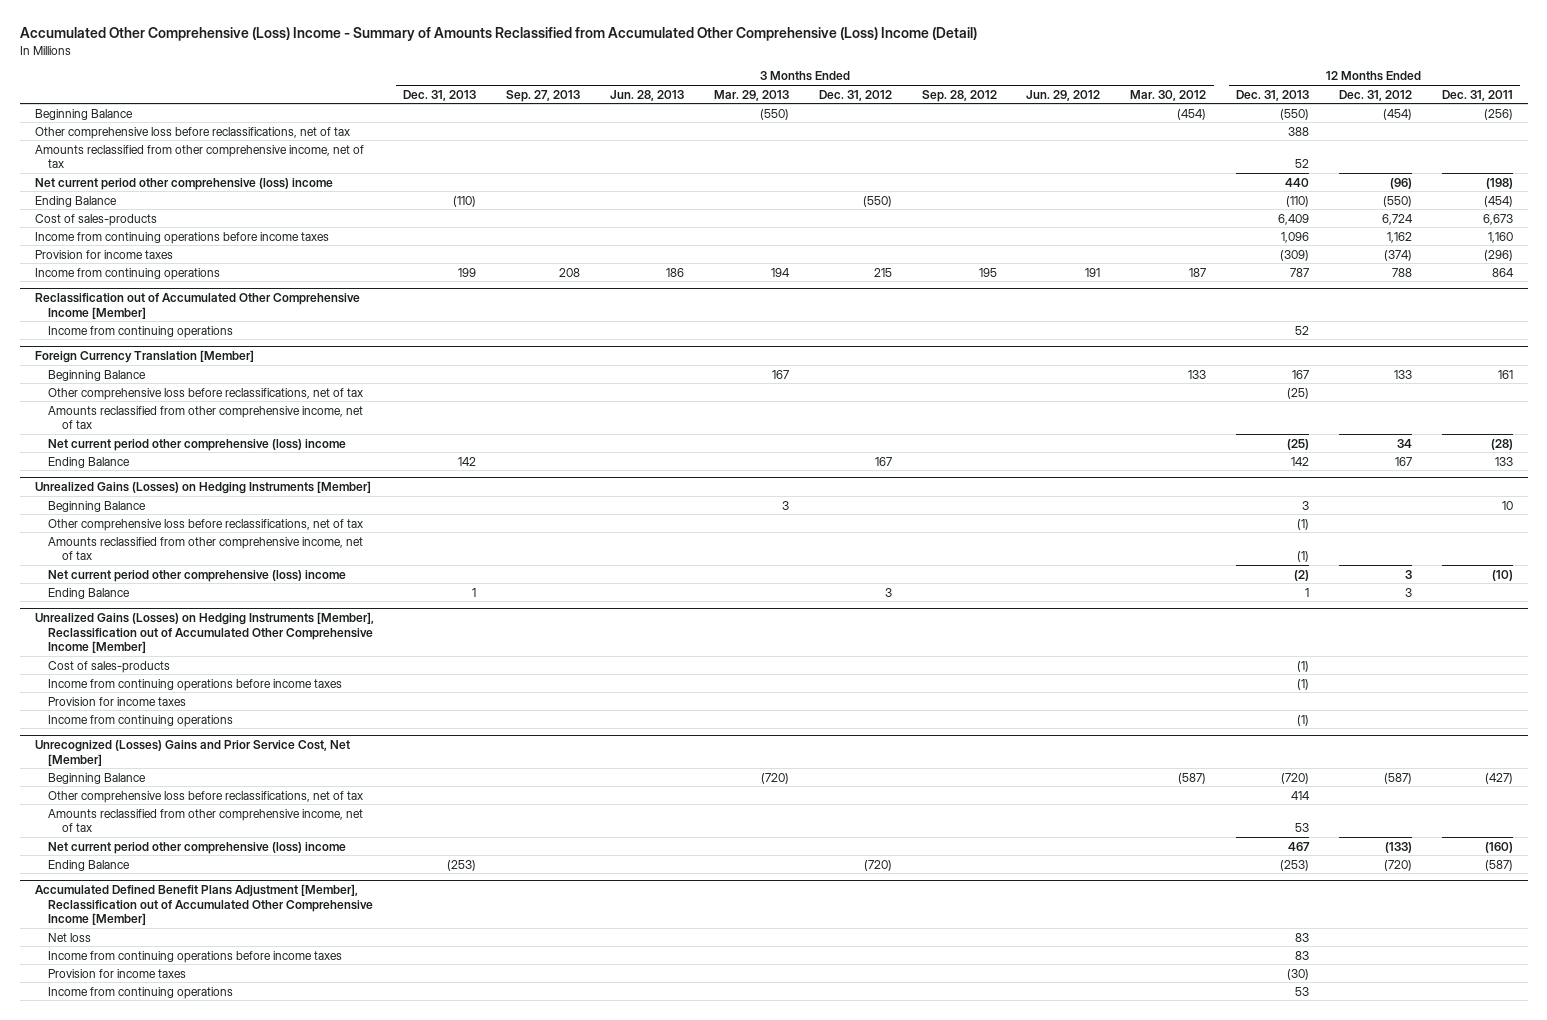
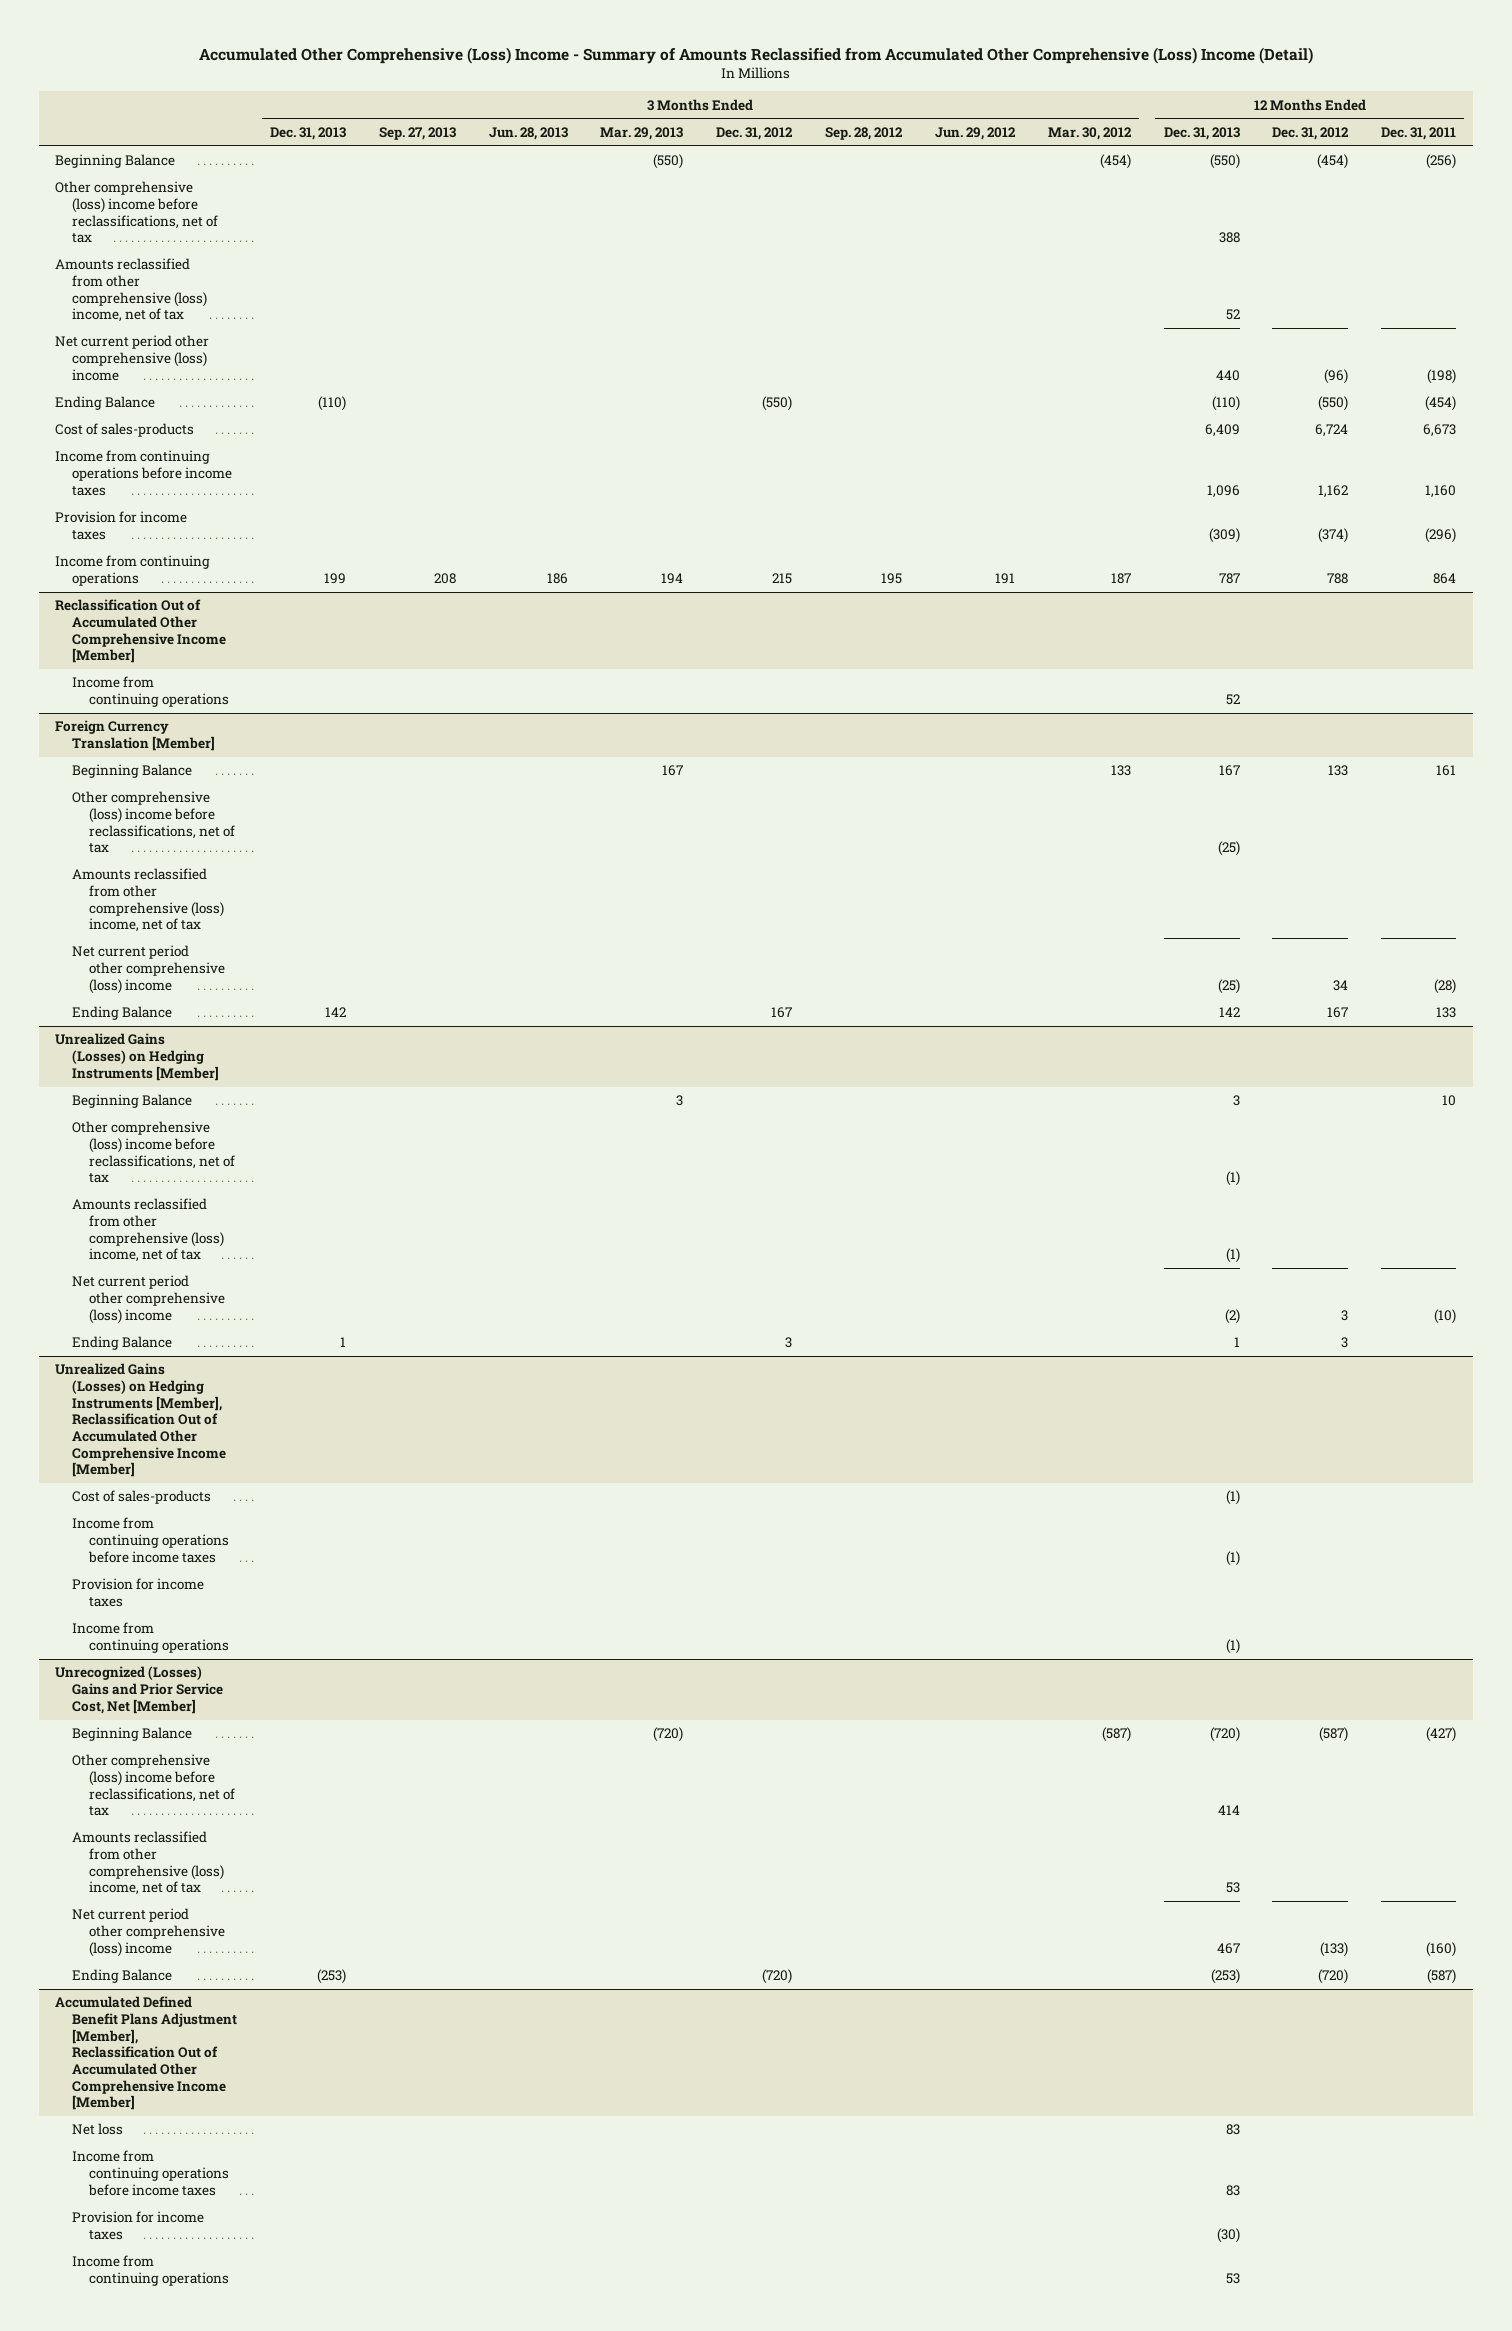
[34,126,350,139] Other comprehensive loss before reclassifications, net of tax -> [55,181,219,244] Other comprehensive (loss) income before reclassifications, net of tax
[34,144,364,169] Amounts reclassified from other comprehensive income, net of tax -> [55,258,208,323] Amounts reclassified from other comprehensive (loss) income, net of tax
[34,292,360,319] Reclassification out of Accumulated Other Comprehensive Income [Member] -> [55,599,227,664] Reclassification Out of Accumulated Other Comprehensive Income [Member]
[48,387,364,400] Other comprehensive loss before reclassifications, net of tax -> [72,791,236,854] Other comprehensive (loss) income before reclassifications, net of tax
[48,405,364,430] Amounts reclassified from other comprehensive income, net of tax -> [72,868,225,933] Amounts reclassified from other comprehensive (loss) income, net of tax
[48,518,364,531] Other comprehensive loss before reclassifications, net of tax -> [72,1121,236,1184] Other comprehensive (loss) income before reclassifications, net of tax
[48,536,364,561] Amounts reclassified from other comprehensive income, net of tax -> [72,1198,225,1263] Amounts reclassified from other comprehensive (loss) income, net of tax
[34,611,374,654] Unrealized Gains (Losses) on Hedging Instruments [Member], Reclassification out of Accumulated Other Comprehensive Income [Member] -> [55,1363,227,1478] Unrealized Gains (Losses) on Hedging Instruments [Member], Reclassification Out of Accumulated Other Comprehensive Income [Member]
[48,790,364,803] Other comprehensive loss before reclassifications, net of tax -> [72,1754,236,1817] Other comprehensive (loss) income before reclassifications, net of tax
[48,808,364,833] Amounts reclassified from other comprehensive income, net of tax -> [72,1831,225,1896] Amounts reclassified from other comprehensive (loss) income, net of tax
[34,883,374,926] Accumulated Defined Benefit Plans Adjustment [Member], Reclassification out of Accumulated Other Comprehensive Income [Member] -> [55,1996,238,2111] Accumulated Defined Benefit Plans Adjustment [Member], Reclassification Out of Accumulated Other Comprehensive Income [Member]

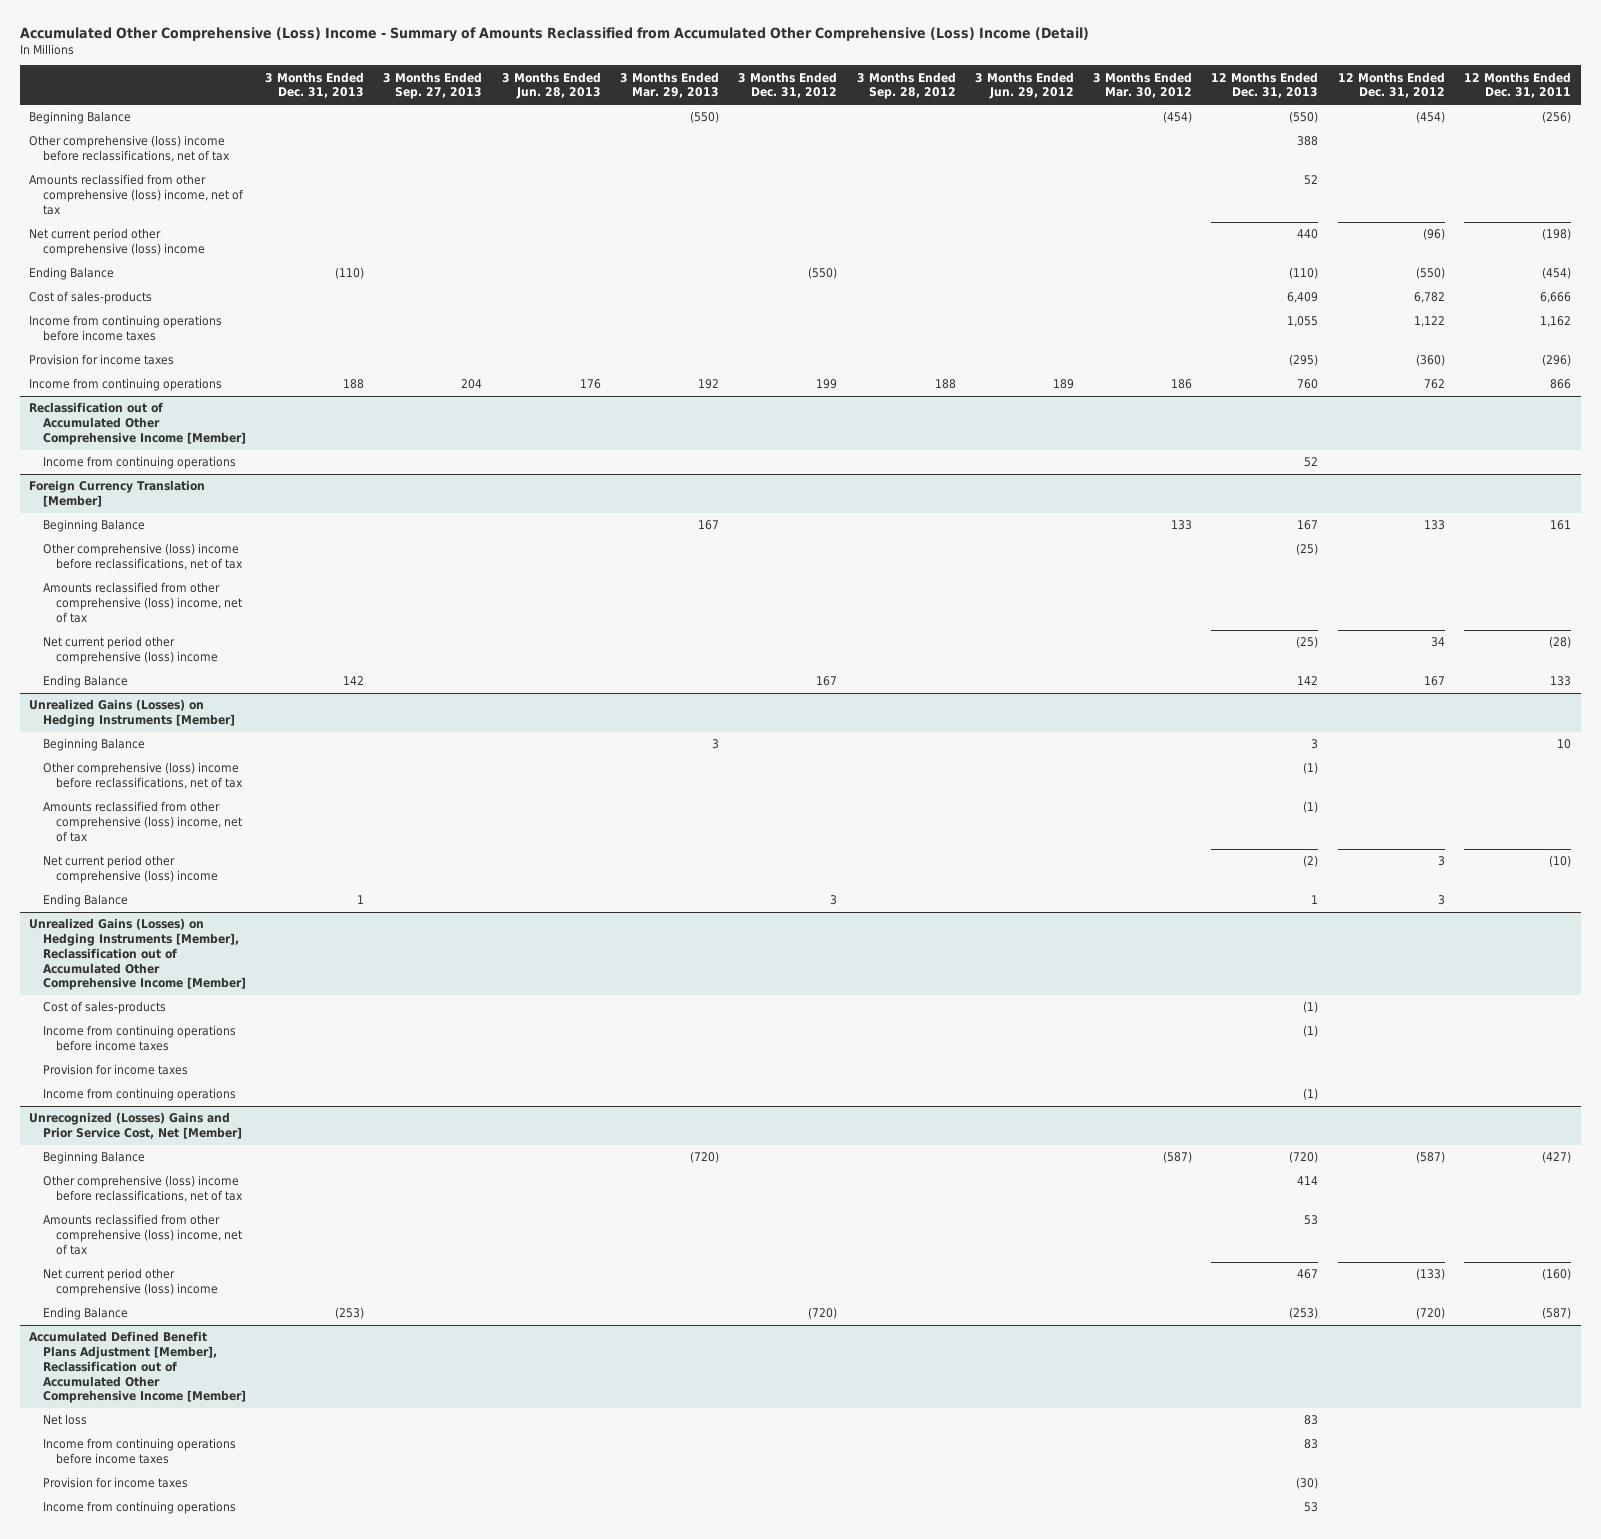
[1315,424,1349,438] 6,724 -> [1413,292,1445,304] 6,782
[1423,424,1457,438] 6,673 -> [1540,292,1572,304] 6,666
[1206,484,1240,498] 1,096 -> [1287,316,1319,328] 1,055
[1318,484,1349,498] 1,162 -> [1413,316,1445,328] 1,122
[1425,484,1457,498] 1,160 -> [1540,316,1572,328] 1,162
[1208,528,1240,544] (309) -> [1289,354,1319,367] (295)
[1318,528,1349,544] (374) -> [1415,354,1445,367] (360)
[324,573,347,585] 199 -> [342,379,364,390] 188
[433,573,456,585] 208 -> [461,379,483,390] 204
[546,573,568,585] 186 -> [579,379,601,390] 176
[661,573,684,585] 194 -> [697,379,719,390] 192
[772,573,793,585] 215 -> [816,379,838,390] 199
[881,573,903,585] 195 -> [934,379,956,390] 188
[994,573,1015,585] 191 -> [1052,379,1074,390] 189
[1110,573,1131,585] 187 -> [1171,379,1193,390] 186
[1218,573,1240,585] 787 -> [1297,379,1319,390] 760
[1327,573,1349,585] 788 -> [1423,379,1445,390] 762
[1433,573,1457,585] 864 -> [1550,379,1572,390] 866
[55,599,227,664] Reclassification Out of Accumulated Other Comprehensive Income [Member] -> [29,402,246,445] Reclassification out of Accumulated Other Comprehensive Income [Member]
[55,1363,227,1478] Unrealized Gains (Losses) on Hedging Instruments [Member], Reclassification Out of Accumulated Other Comprehensive Income [Member] -> [29,918,246,991] Unrealized Gains (Losses) on Hedging Instruments [Member], Reclassification out of Accumulated Other Comprehensive Income [Member]
[55,1996,238,2111] Accumulated Defined Benefit Plans Adjustment [Member], Reclassification Out of Accumulated Other Comprehensive Income [Member] -> [29,1331,246,1404] Accumulated Defined Benefit Plans Adjustment [Member], Reclassification out of Accumulated Other Comprehensive Income [Member]

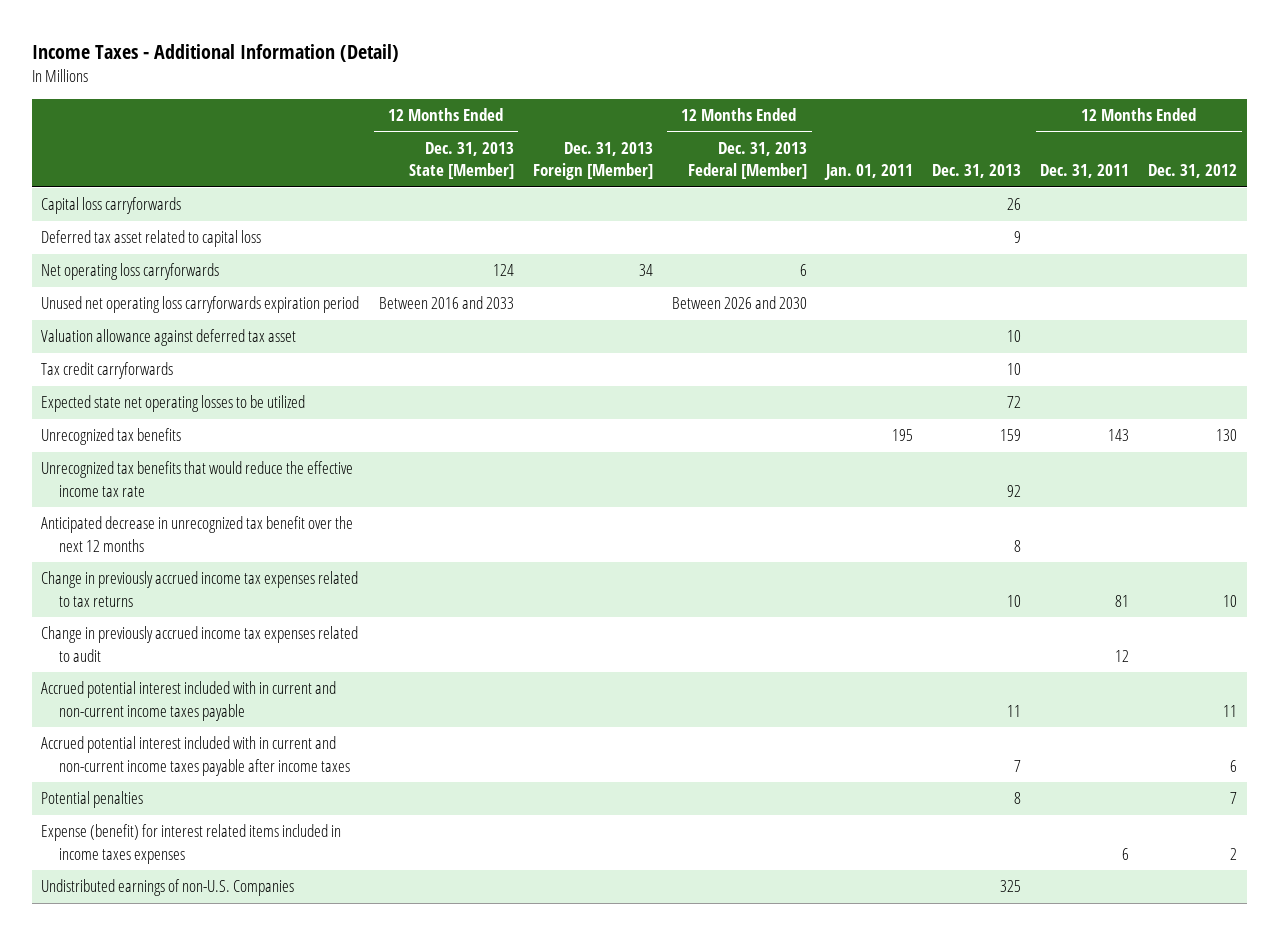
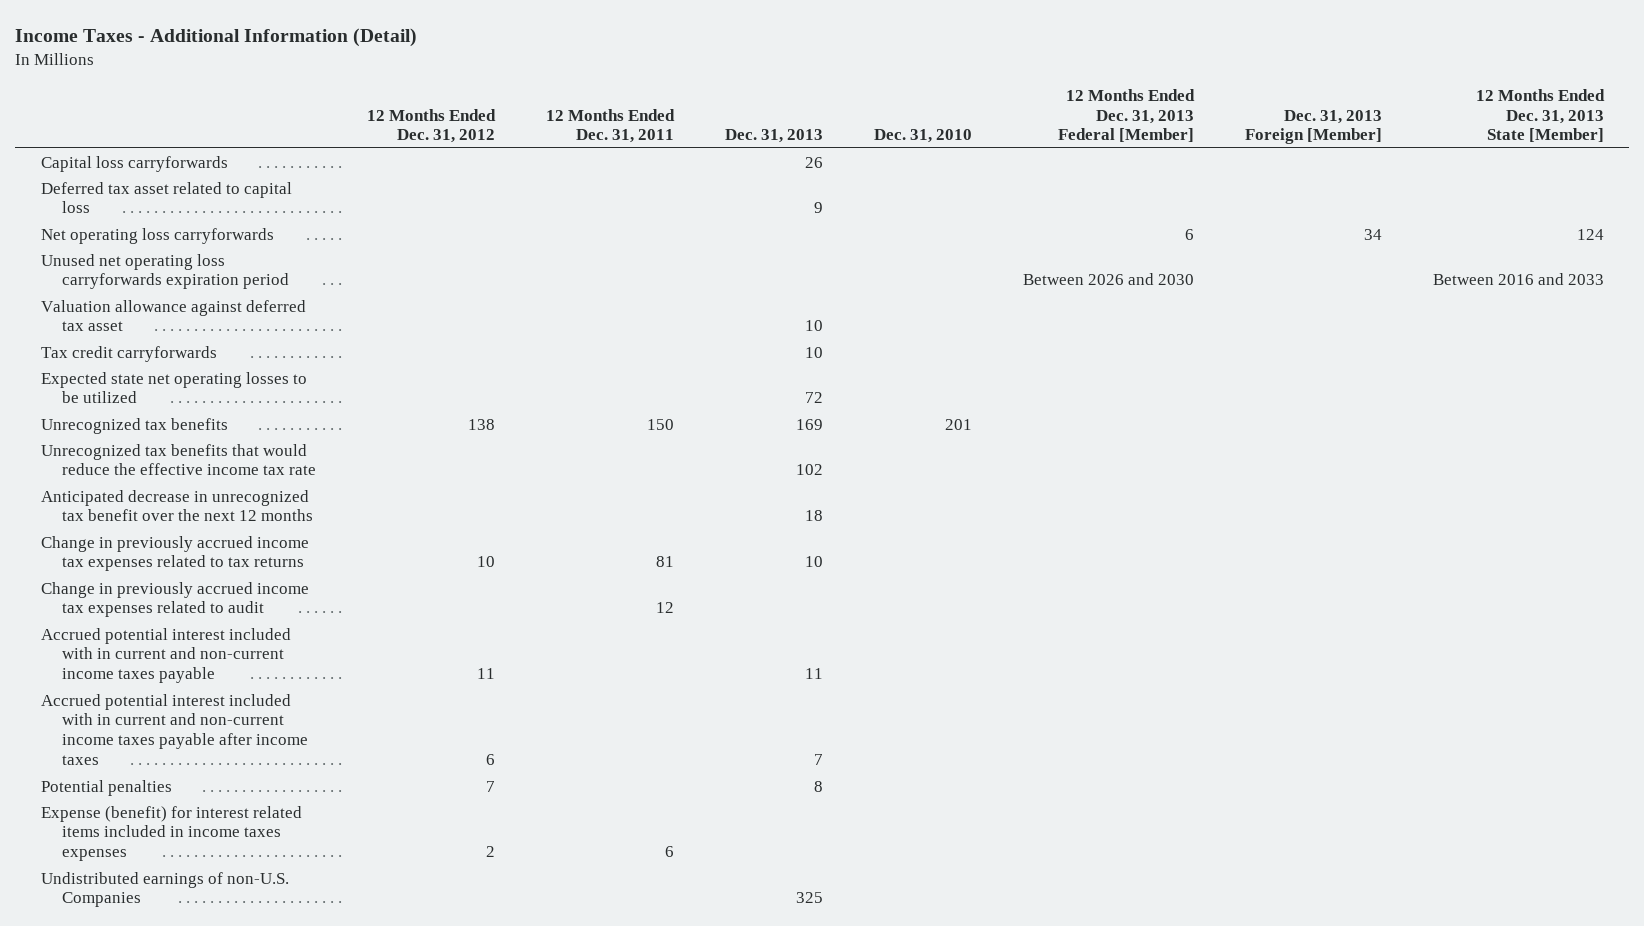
[824,164,914,181] Jan. 01, 2011 -> none
none -> [873,129,972,144] Dec. 31, 2010
[1000,429,1022,442] 159 -> [796,418,824,430] 169
[1108,429,1130,442] 143 -> [647,418,675,430] 150
[1216,429,1238,442] 130 -> [468,418,496,430] 138
[1007,484,1022,497] 92 -> [796,464,824,476] 102
[1014,539,1022,552] 8 -> [805,510,824,522] 18

